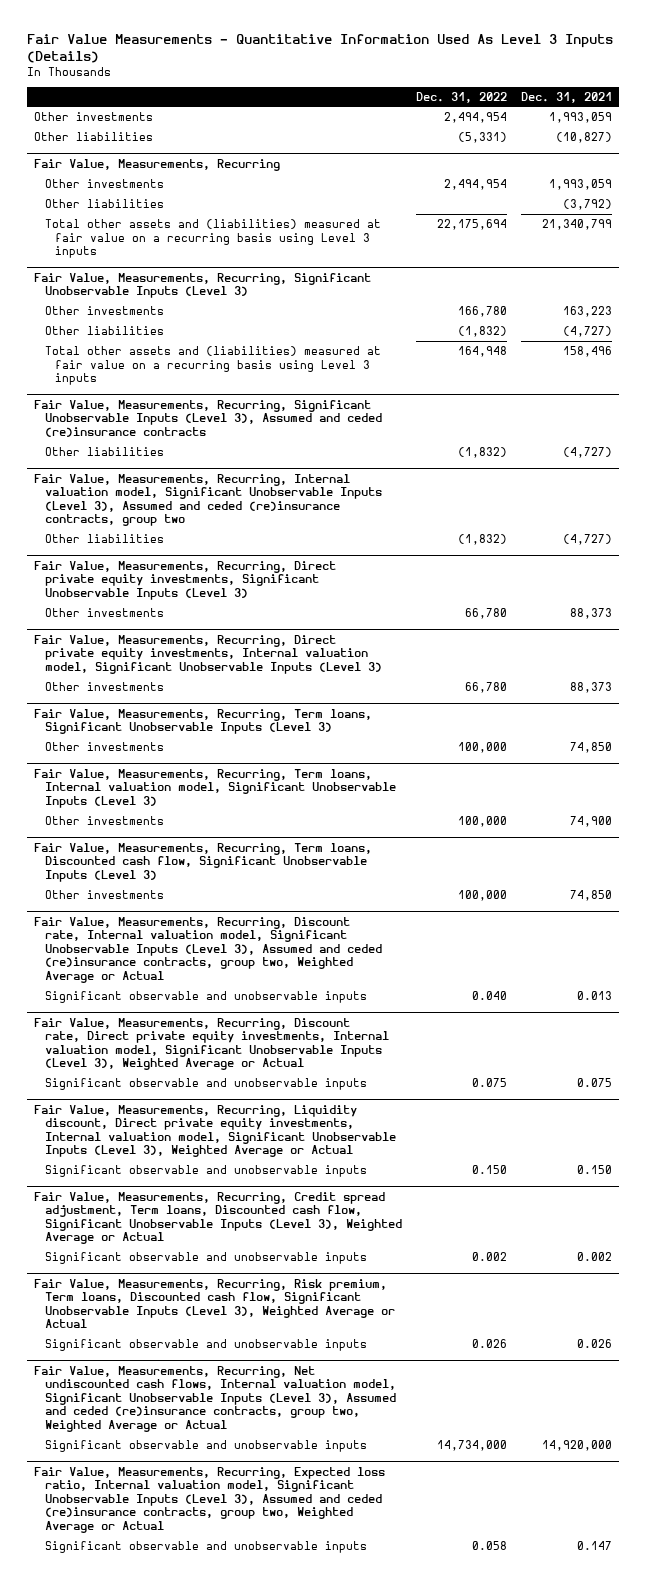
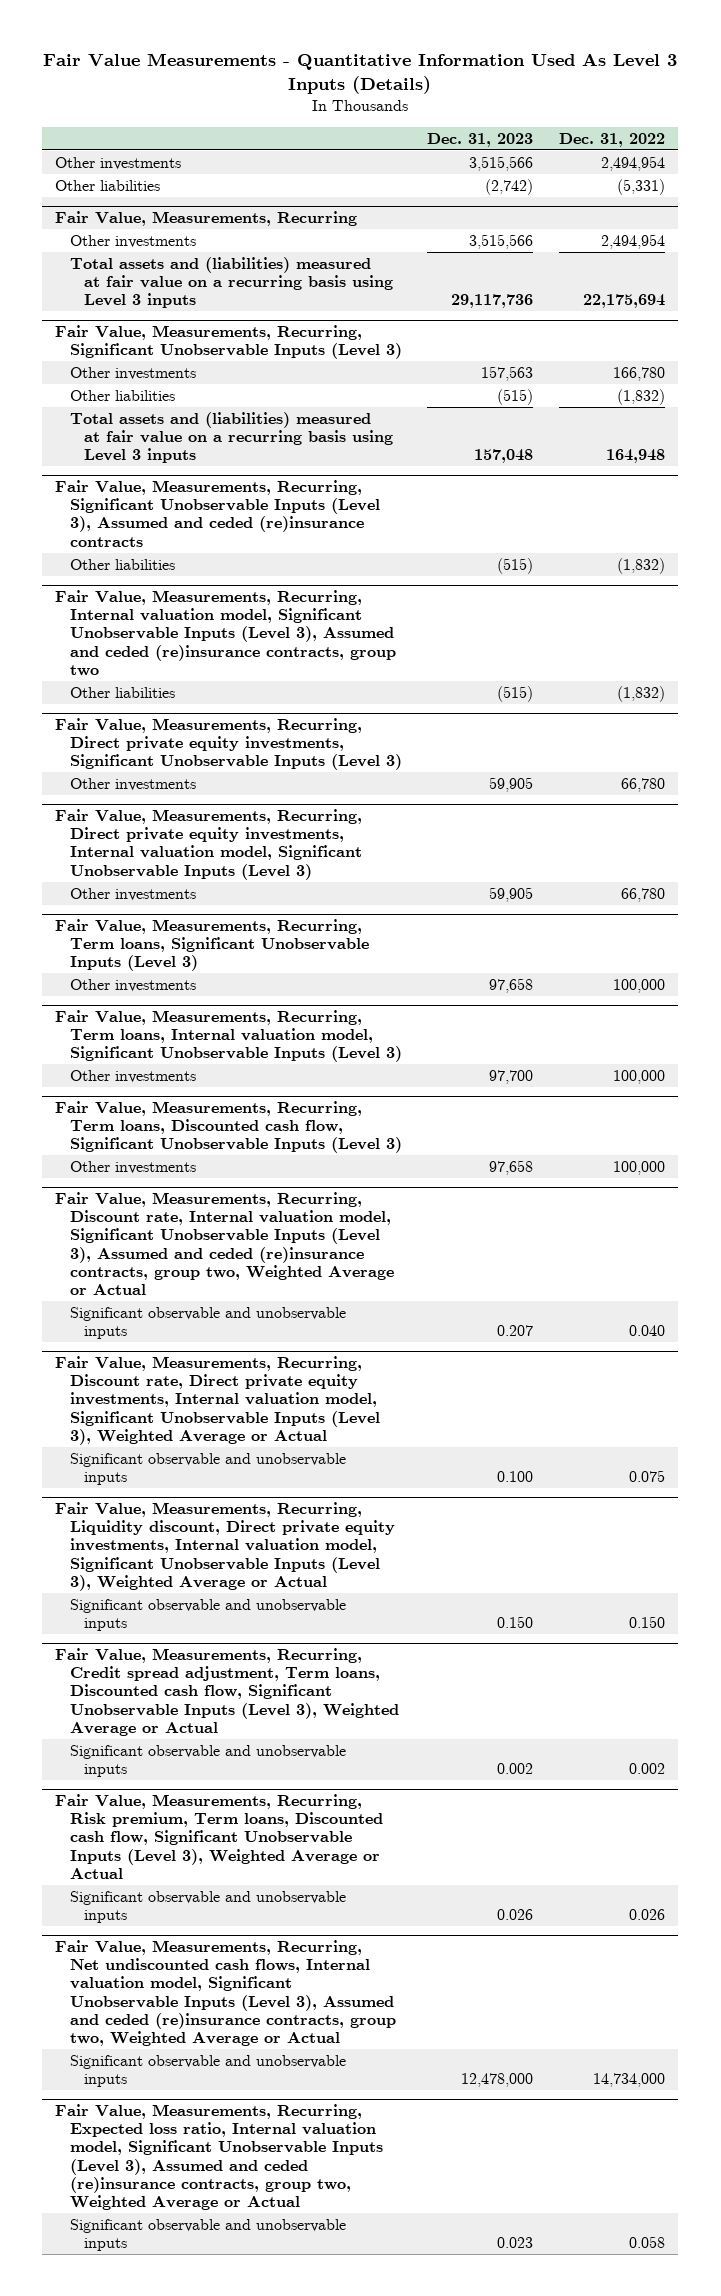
[520,91,612,103] Dec. 31, 2021 -> none
none -> [427,132,534,147] Dec. 31, 2023
[44,199,164,209] Other liabilities -> none
[44,219,381,259] Total other assets and (liabilities) measured at fair value on a recurring basis using Level 3 inputs -> [69,256,393,309] Total assets and (liabilities) measured at fair value on a recurring basis using Level 3 inputs
[44,346,381,386] Total other assets and (liabilities) measured at fair value on a recurring basis using Level 3 inputs -> [69,411,393,464] Total assets and (liabilities) measured at fair value on a recurring basis using Level 3 inputs

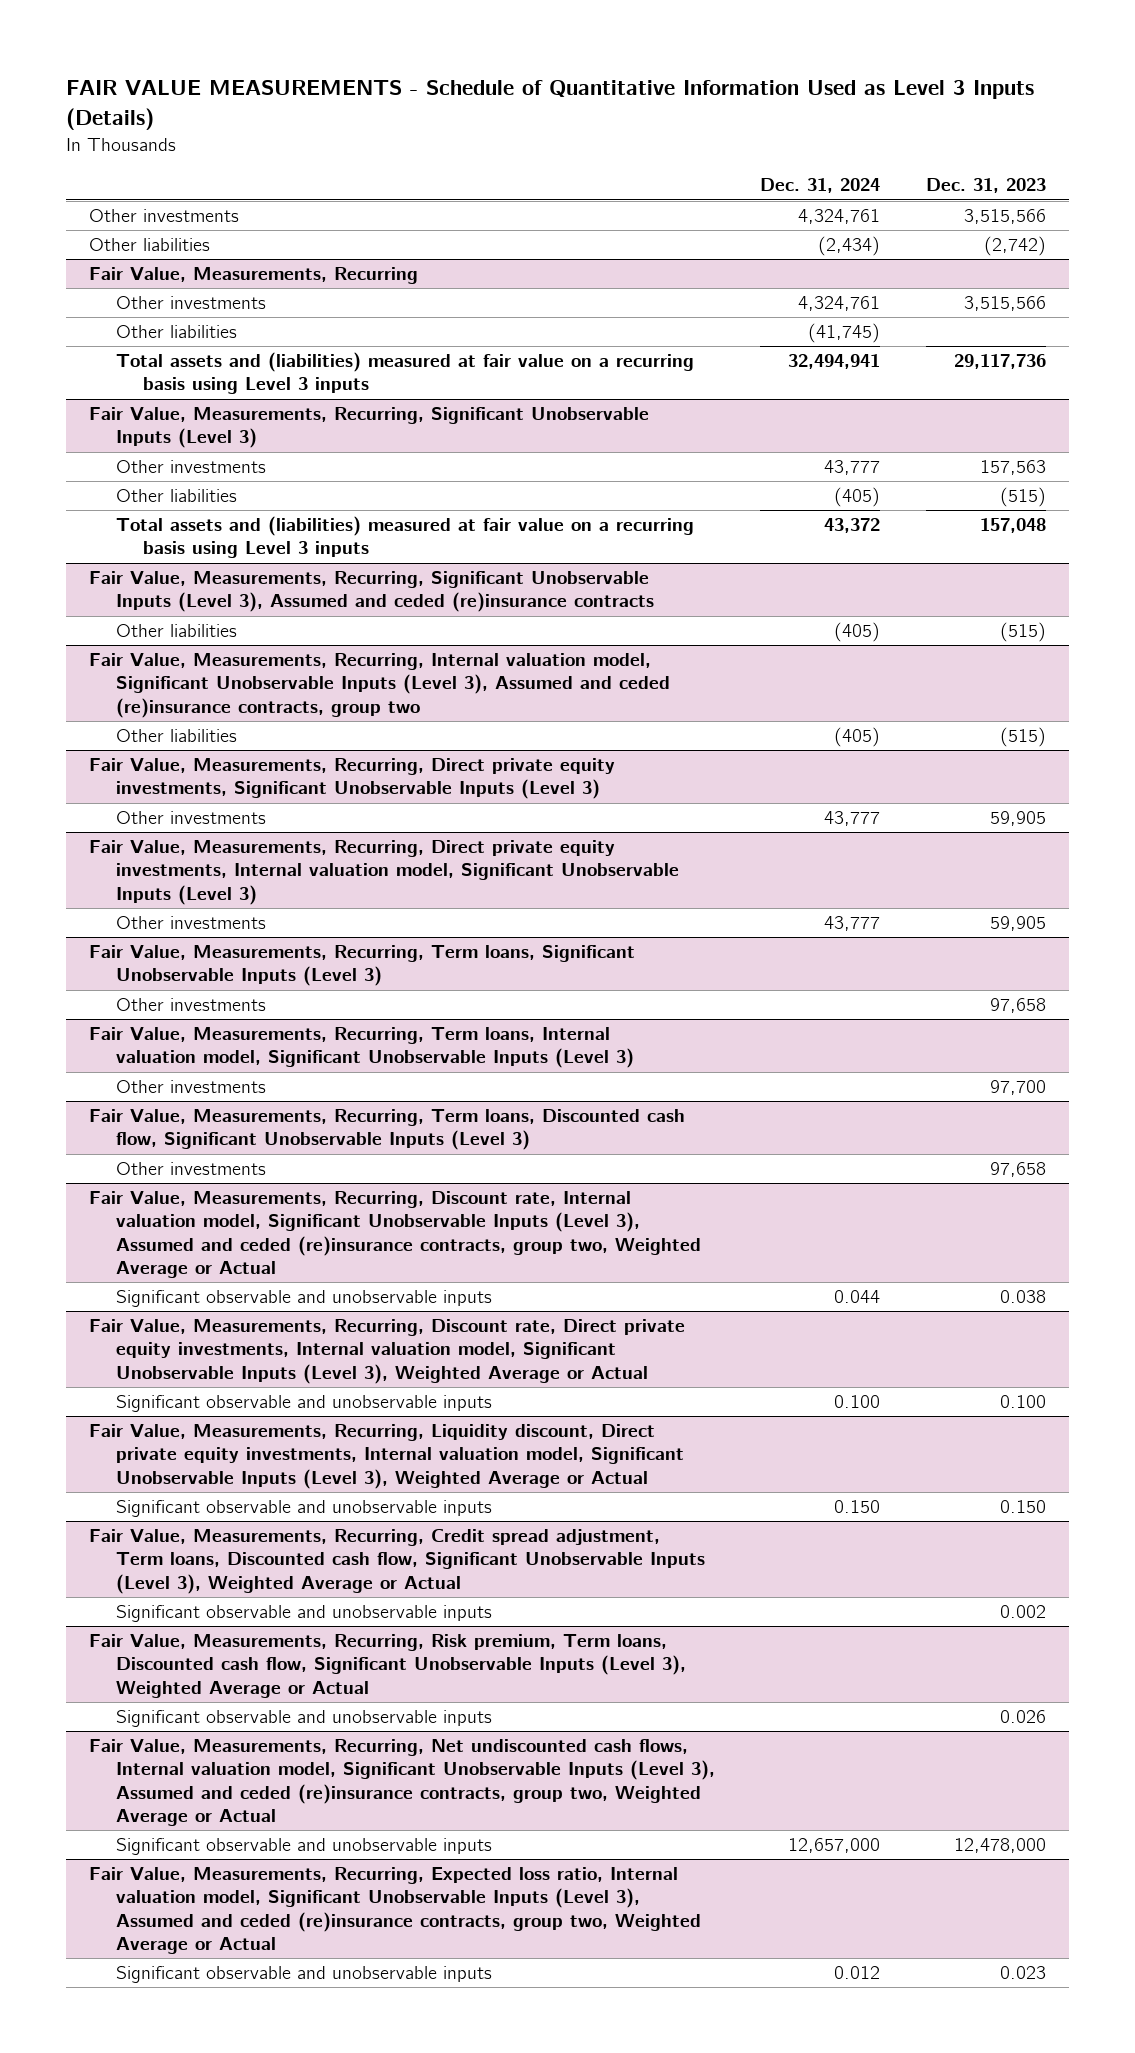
[43,53,678,95] Fair Value Measurements - Quantitative Information Used As Level 3 Inputs (Details) -> [65,80,1034,131] FAIR VALUE MEASUREMENTS - Schedule of Quantitative Information Used as Level 3 Inputs (Details)
[559,132,666,147] Dec. 31, 2022 -> none
none -> [760,178,881,194] Dec. 31, 2024
none -> [115,325,237,339] Other liabilities
[497,1325,534,1337] 0.207 -> [999,1290,1046,1304] 0.038

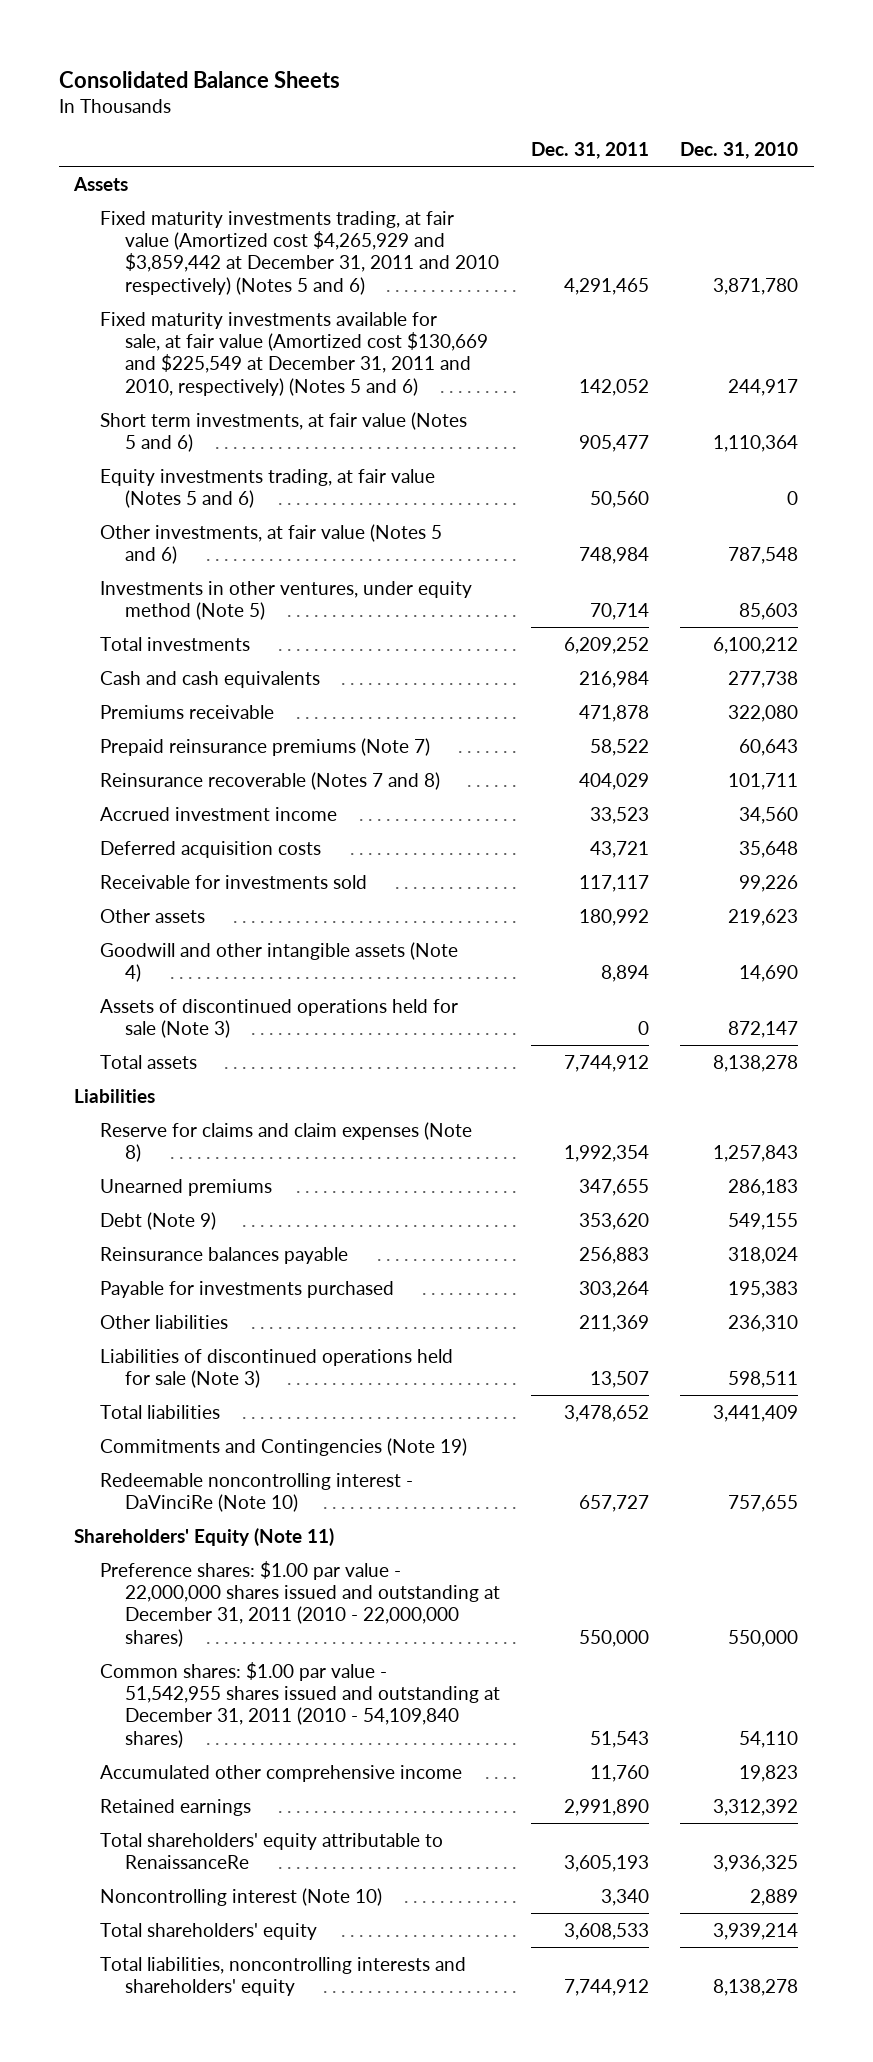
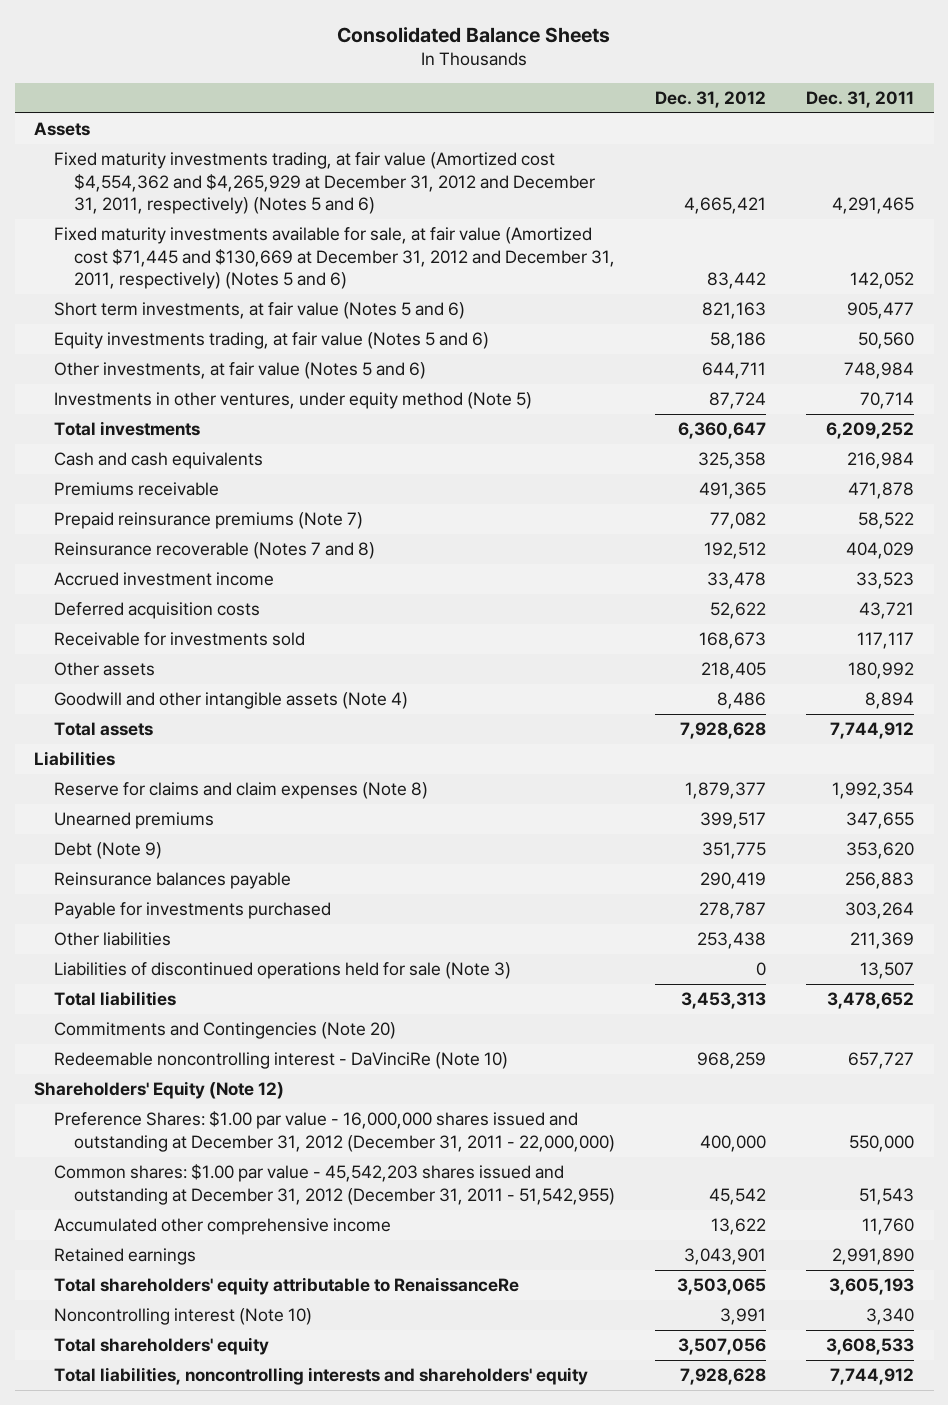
[680,141,799,159] Dec. 31, 2010 -> none
none -> [654,91,766,109] Dec. 31, 2012
[99,210,500,295] Fixed maturity investments trading, at fair value (Amortized cost $4,265,929 and $3,859,442 at December 31, 2011 and 2010 respectively) (Notes 5 and 6) -> [54,152,596,215] Fixed maturity investments trading, at fair value (Amortized cost $4,554,362 and $4,265,929 at December 31, 2012 and December 31, 2011, respectively) (Notes 5 and 6)
[99,311,489,396] Fixed maturity investments available for sale, at fair value (Amortized cost $130,669 and $225,549 at December 31, 2011 and 2010, respectively) (Notes 5 and 6) -> [54,227,616,290] Fixed maturity investments available for sale, at fair value (Amortized cost $71,445 and $130,669 at December 31, 2012 and December 31, 2011, respectively) (Notes 5 and 6)
[99,998,458,1039] Assets of discontinued operations held for sale (Note 3) -> none
[99,1437,467,1456] Commitments and Contingencies (Note 19) -> [54,1022,397,1040] Commitments and Contingencies (Note 20)
[74,1527,335,1546] Shareholders' Equity (Note 11) -> [34,1081,285,1100] Shareholders' Equity (Note 12)
[99,1560,501,1647] Preference shares: $1.00 par value - 22,000,000 shares issued and outstanding at December 31, 2011 (2010 - 22,000,000 shares) -> [54,1111,616,1152] Preference Shares: $1.00 par value - 16,000,000 shares issued and outstanding at December 31, 2012 (December 31, 2011 - 22,000,000)
[99,1661,501,1748] Common shares: $1.00 par value - 51,542,955 shares issued and outstanding at December 31, 2011 (2010 - 54,109,840 shares) -> [54,1164,616,1205] Common shares: $1.00 par value - 45,542,203 shares issued and outstanding at December 31, 2012 (December 31, 2011 - 51,542,955)

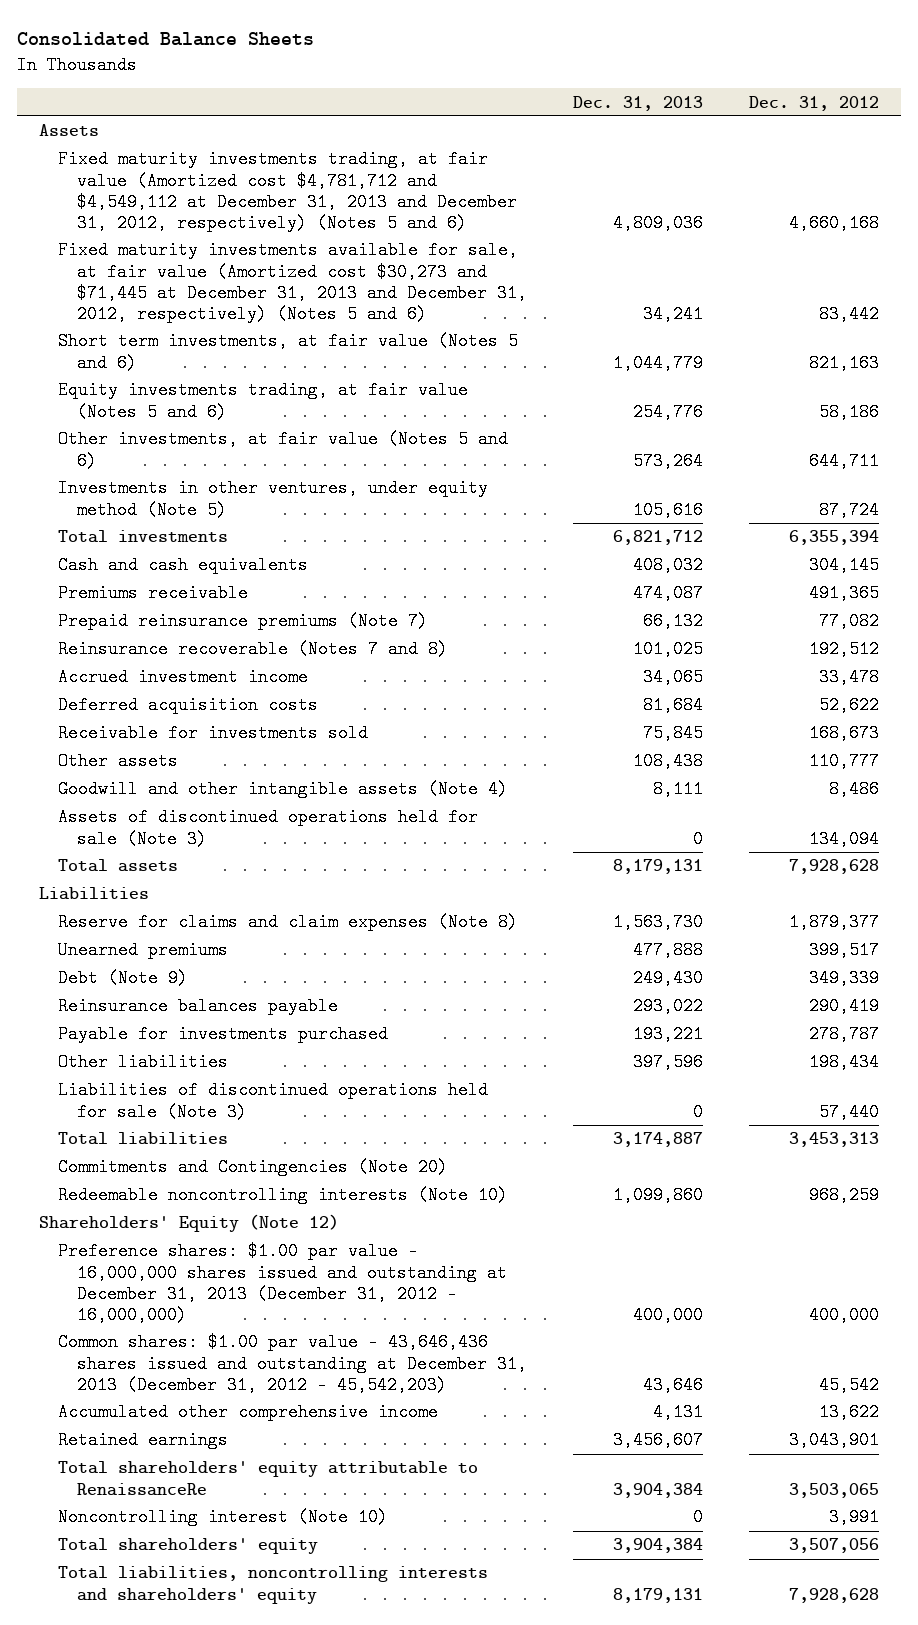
[805,91,914,109] Dec. 31, 2011 -> none
none -> [572,95,703,111] Dec. 31, 2013
[54,152,596,215] Fixed maturity investments trading, at fair value (Amortized cost $4,554,362 and $4,265,929 at December 31, 2012 and December 31, 2011, respectively) (Notes 5 and 6) -> [58,150,518,232] Fixed maturity investments trading, at fair value (Amortized cost $4,781,712 and $4,549,112 at December 31, 2013 and December 31, 2012, respectively) (Notes 5 and 6)
[683,197,766,215] 4,665,421 -> [788,213,879,232] 4,660,168
[54,227,616,290] Fixed maturity investments available for sale, at fair value (Amortized cost $71,445 and $130,669 at December 31, 2012 and December 31, 2011, respectively) (Notes 5 and 6) -> [58,241,528,323] Fixed maturity investments available for sale, at fair value (Amortized cost $30,273 and $71,445 at December 31, 2013 and December 31, 2012, respectively) (Notes 5 and 6)
[677,422,766,440] 6,360,647 -> [788,530,879,546] 6,355,394
[697,452,766,470] 325,358 -> [808,556,879,575] 304,145
[700,662,766,680] 218,405 -> [808,752,879,771] 110,777
none -> [58,808,479,848] Assets of discontinued operations held for sale (Note 3)
[701,842,766,860] 351,775 -> [808,969,879,988] 349,339
[696,932,766,950] 253,438 -> [808,1053,879,1072] 198,434
[755,962,766,977] 0 -> [818,1102,879,1121] 57,440
[54,1052,509,1070] Redeemable noncontrolling interest - DaVinciRe (Note 10) -> [58,1186,509,1205] Redeemable noncontrolling interests (Note 10)
[54,1111,616,1152] Preference Shares: $1.00 par value - 16,000,000 shares issued and outstanding at December 31, 2012 (December 31, 2011 - 22,000,000) -> [58,1242,508,1324] Preference shares: $1.00 par value - 16,000,000 shares issued and outstanding at December 31, 2013 (December 31, 2012 - 16,000,000)
[54,1164,616,1205] Common shares: $1.00 par value - 45,542,203 shares issued and outstanding at December 31, 2012 (December 31, 2011 - 51,542,955) -> [58,1333,528,1394] Common shares: $1.00 par value - 43,646,436 shares issued and outstanding at December 31, 2013 (December 31, 2012 - 45,542,203)

